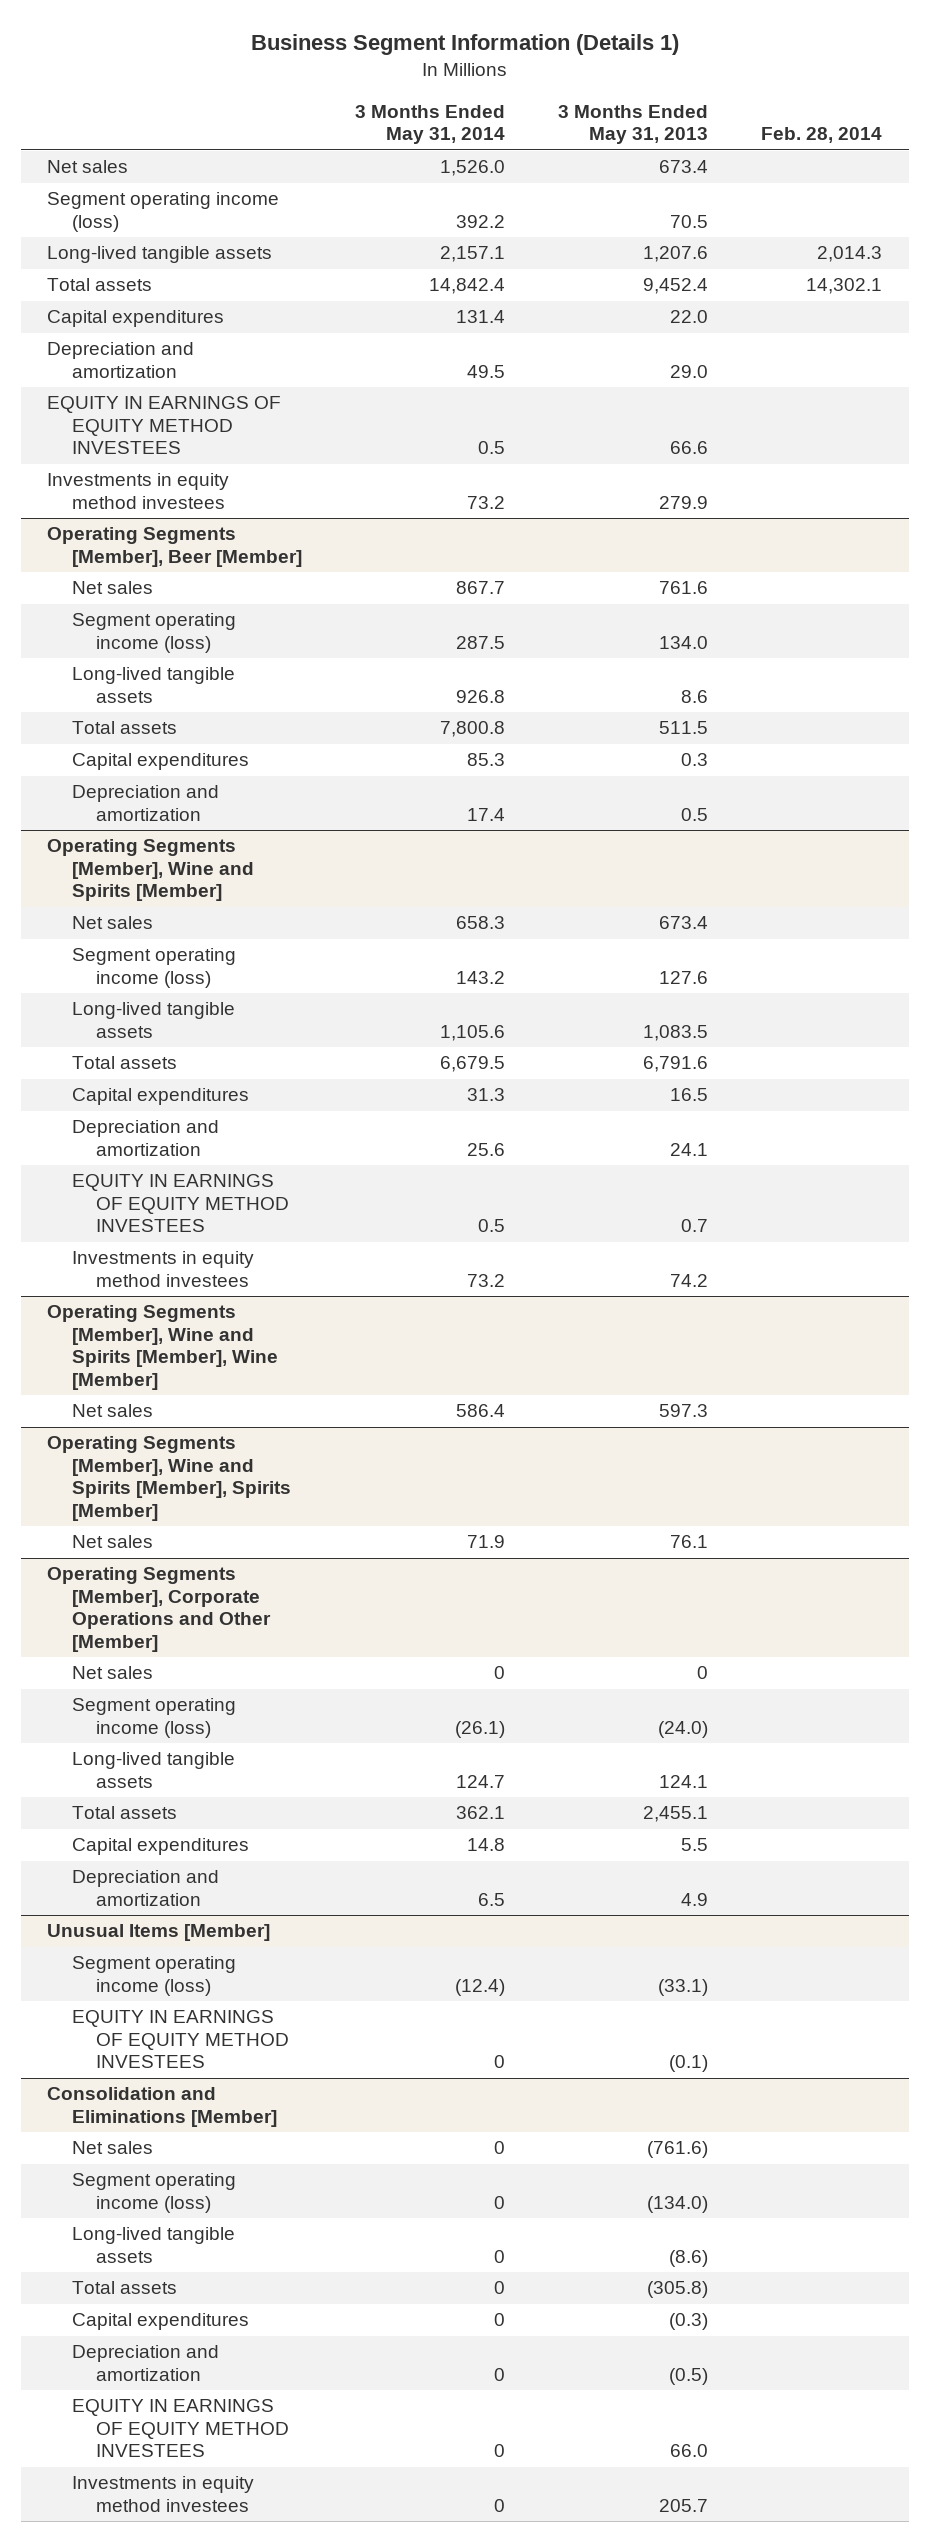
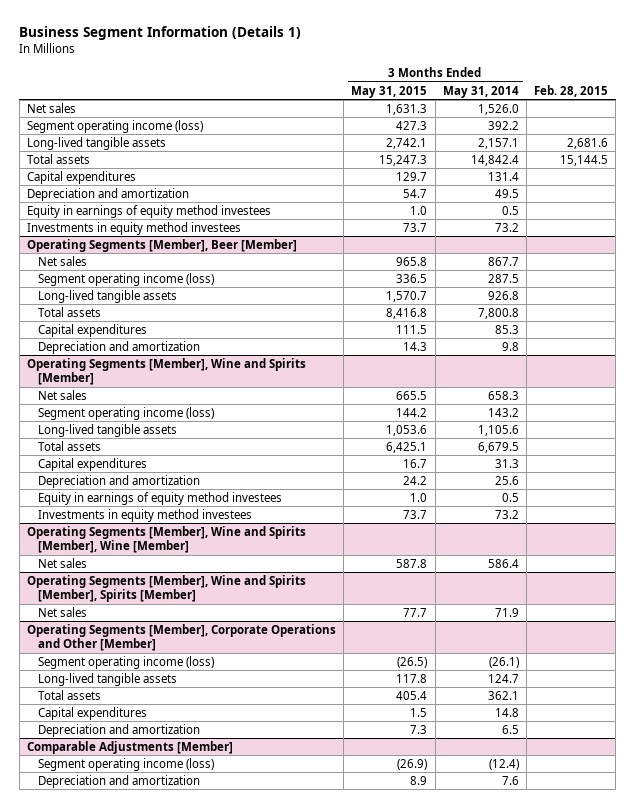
[558,104,709,145] 3 Months Ended May 31, 2013 -> none
[761,127,883,144] Feb. 28, 2014 -> none
none -> [351,85,428,98] May 31, 2015
none -> [533,84,608,97] Feb. 28, 2015
[47,396,282,455] EQUITY IN EARNINGS OF EQUITY METHOD INVESTEES -> [27,204,272,218] Equity in earnings of equity method investees
[466,807,505,821] 17.4 -> [501,341,519,351] 9.8
[71,1174,290,1233] EQUITY IN EARNINGS OF EQUITY METHOD INVESTEES -> [38,491,283,505] Equity in earnings of equity method investees
[71,1666,153,1680] Net sales -> none
[47,1924,271,1942] Unusual Items [Member] -> none
none -> [27,740,234,754] Comparable Adjustments [Member]
[71,2010,290,2069] EQUITY IN EARNINGS OF EQUITY METHOD INVESTEES -> none
[47,2087,277,2127] Consolidation and Eliminations [Member] -> none
[71,2141,153,2155] Net sales -> none
[71,2173,236,2213] Segment operating income (loss) -> none
[71,2227,235,2263] Long-lived tangible assets -> none
[71,2281,177,2295] Total assets -> none
[71,2313,249,2331] Capital expenditures -> none
[71,2399,290,2458] EQUITY IN EARNINGS OF EQUITY METHOD INVESTEES -> none
[71,2476,254,2512] Investments in equity method investees -> none
[493,2367,505,2381] 0 -> [501,775,519,785] 7.6

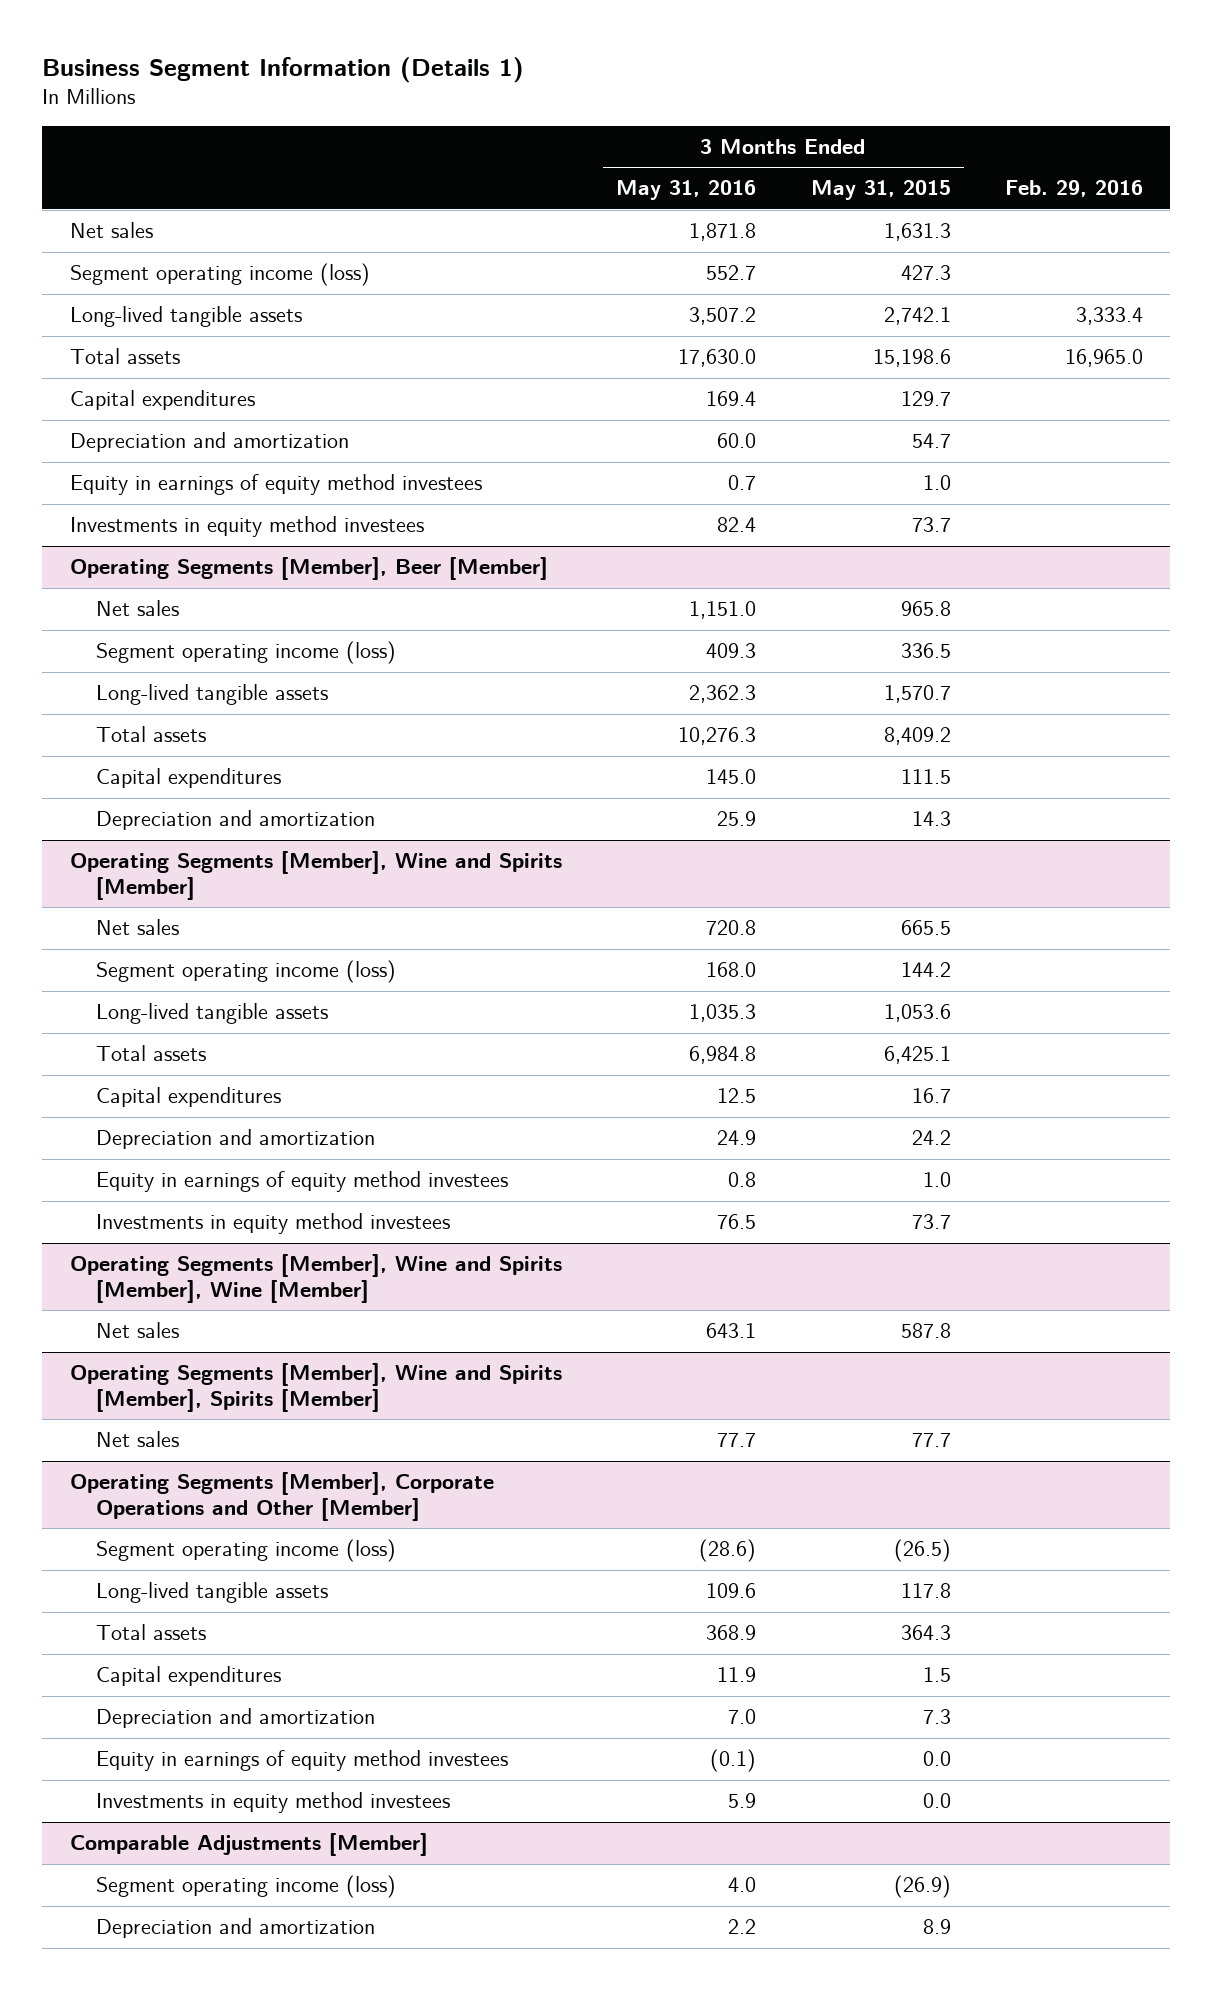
[442,85,519,98] May 31, 2014 -> none
[533,84,608,97] Feb. 28, 2015 -> none
none -> [616,180,757,201] May 31, 2016
none -> [1005,180,1144,198] Feb. 29, 2016
[379,154,428,166] 15,247.3 -> [872,349,951,368] 15,198.6
[386,307,428,319] 8,416.8 -> [883,727,951,746] 8,409.2
[396,690,428,700] 405.4 -> [900,1625,951,1641] 364.3
none -> [95,1750,508,1772] Equity in earnings of equity method investees
none -> [95,1792,450,1814] Investments in equity method investees

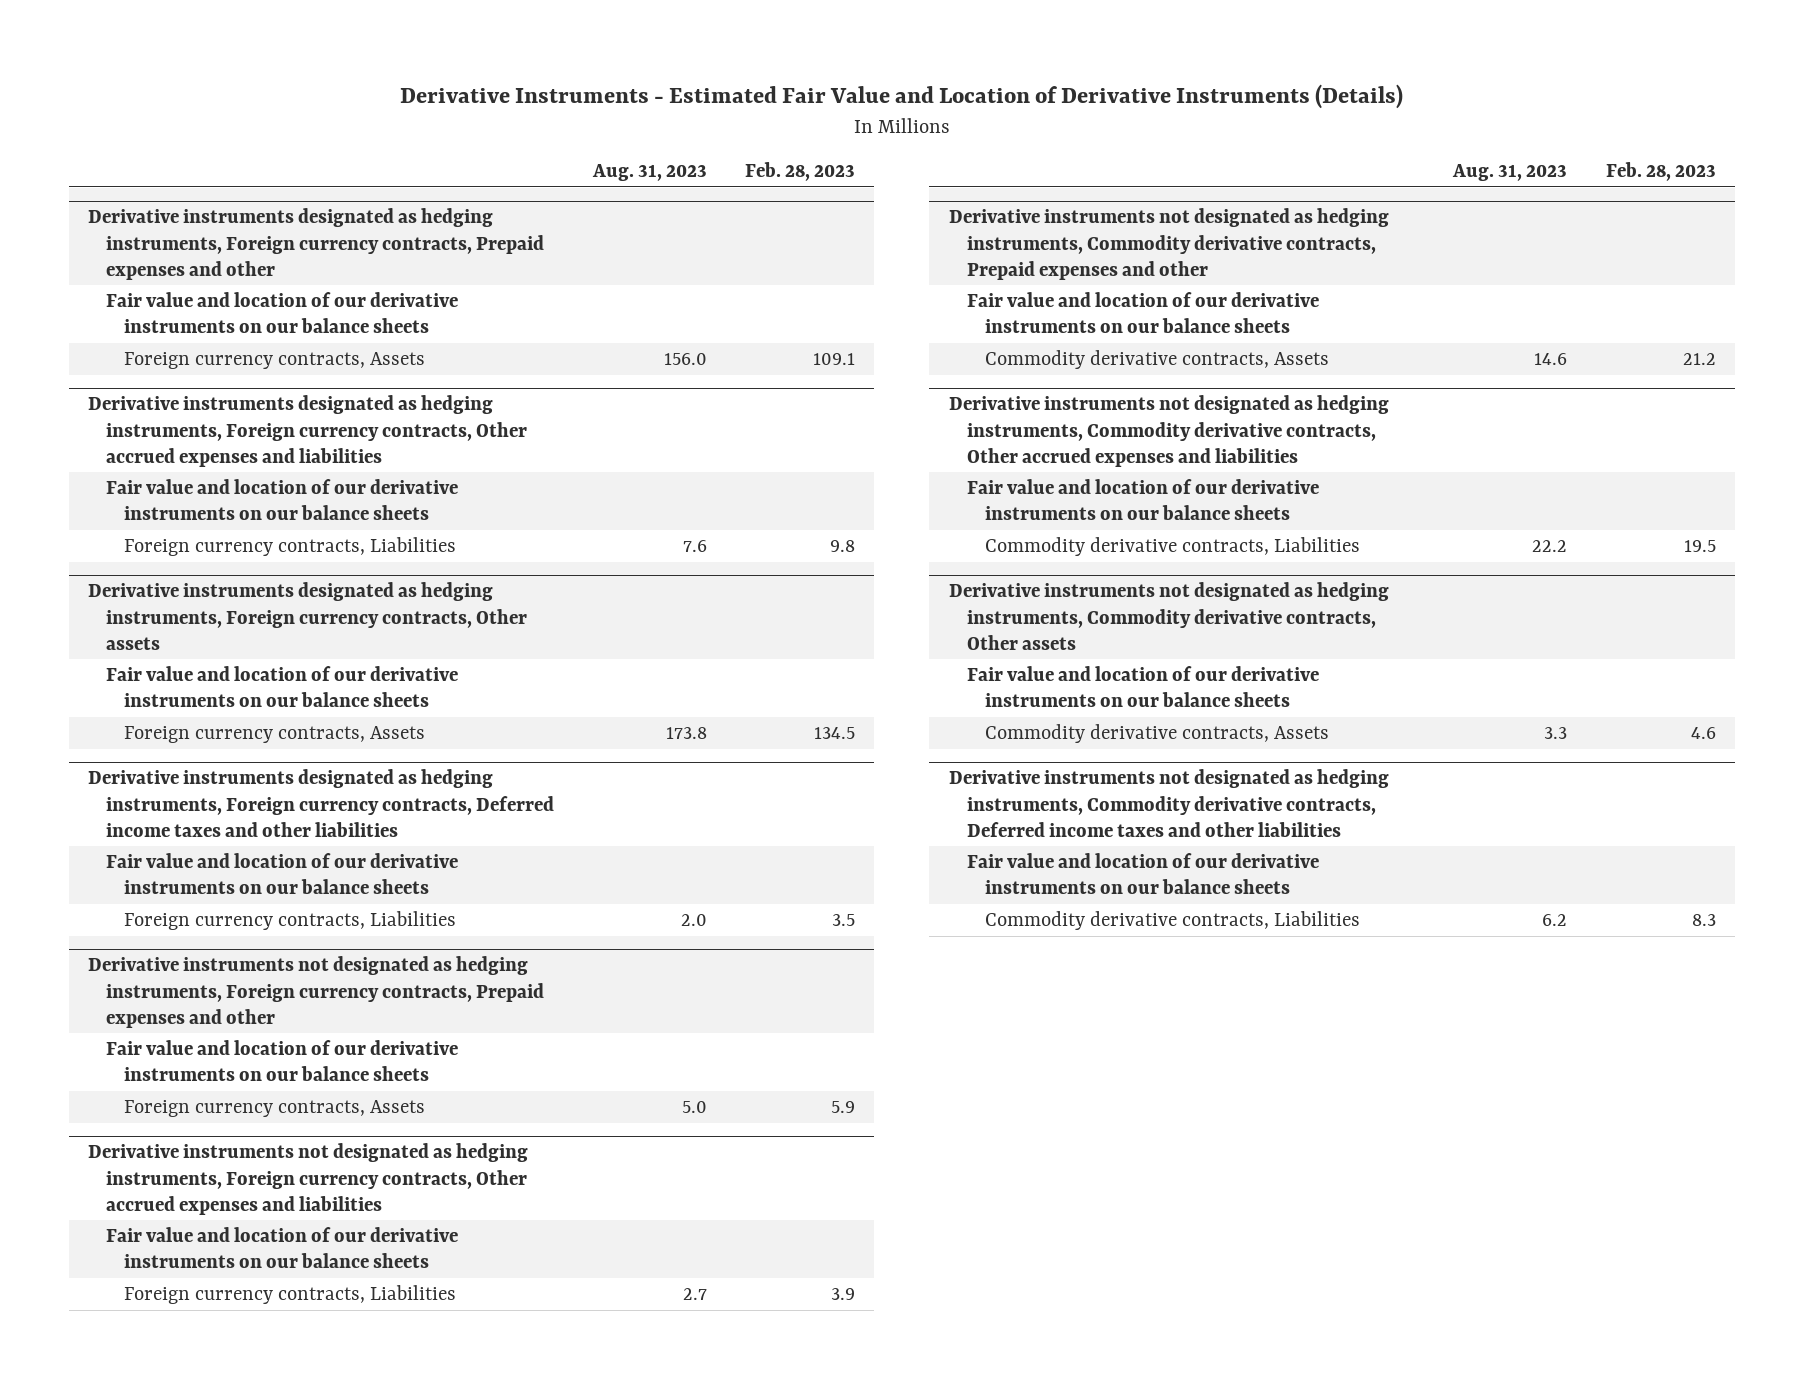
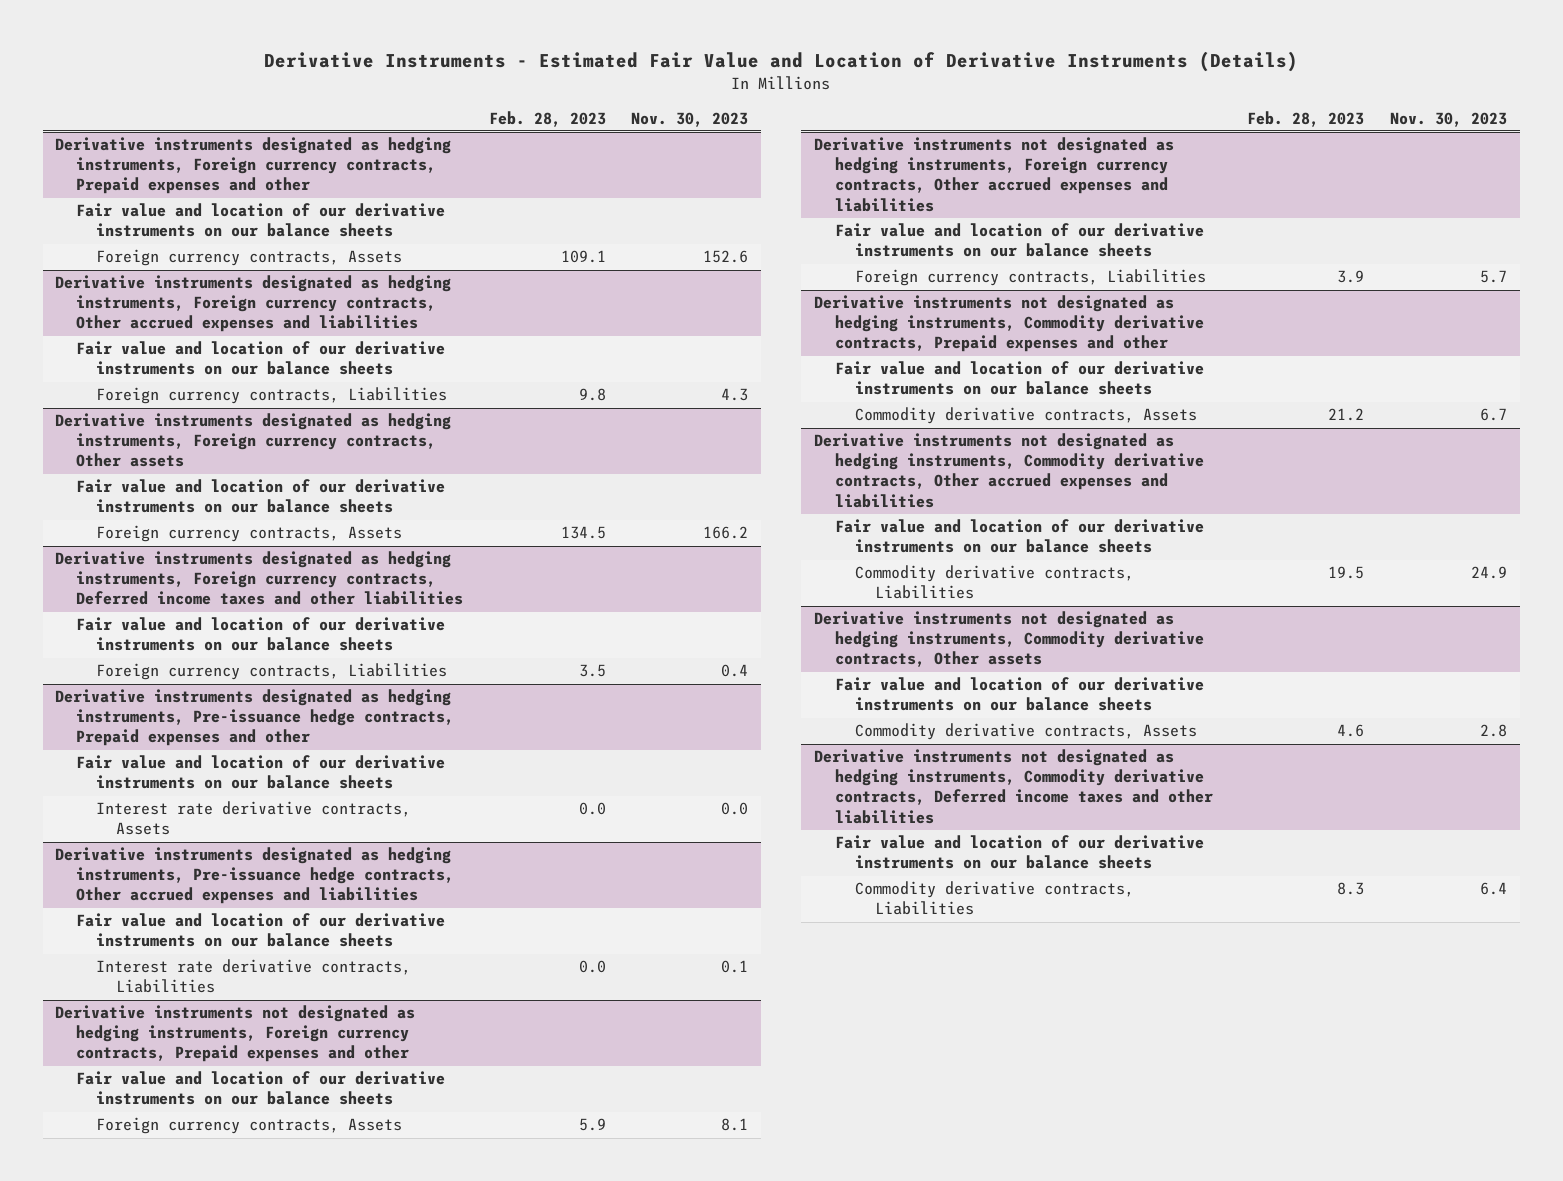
[591,164,707,182] Aug. 31, 2023 -> none
none -> [631,111,749,127] Nov. 30, 2023
none -> [55,689,454,747] Derivative instruments designated as hedging instruments, Pre-issuance hedge contracts, Prepaid expenses and other
none -> [75,755,445,790] Fair value and location of our derivative instruments on our balance sheets
none -> [95,801,411,836] Interest rate derivative contracts, Assets
none -> [55,847,454,905] Derivative instruments designated as hedging instruments, Pre-issuance hedge contracts, Other accrued expenses and liabilities
none -> [75,913,445,948] Fair value and location of our derivative instruments on our balance sheets
none -> [95,959,411,994] Interest rate derivative contracts, Liabilities

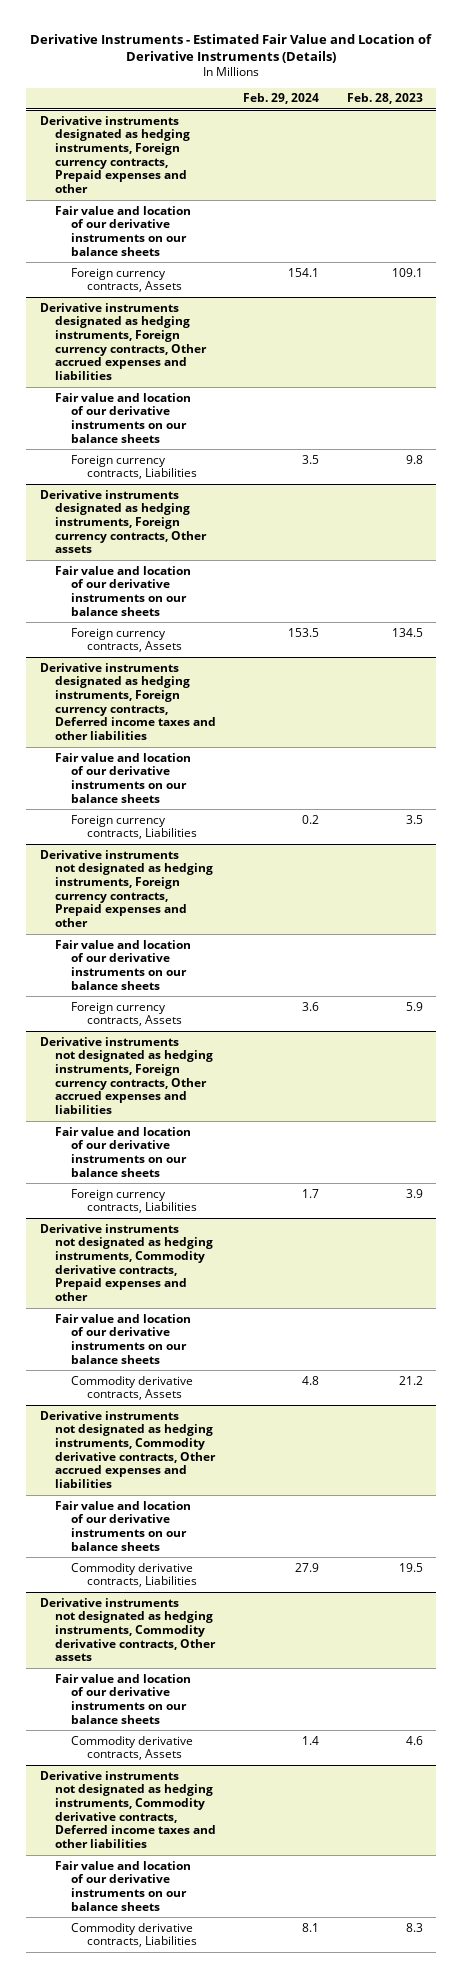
[631,111,749,127] Nov. 30, 2023 -> none
none -> [243,93,320,105] Feb. 29, 2024
[55,689,454,747] Derivative instruments designated as hedging instruments, Pre-issuance hedge contracts, Prepaid expenses and other -> none
[75,755,445,790] Fair value and location of our derivative instruments on our balance sheets -> none
[95,801,411,836] Interest rate derivative contracts, Assets -> none
[55,847,454,905] Derivative instruments designated as hedging instruments, Pre-issuance hedge contracts, Other accrued expenses and liabilities -> none
[75,913,445,948] Fair value and location of our derivative instruments on our balance sheets -> none
[95,959,411,994] Interest rate derivative contracts, Liabilities -> none

